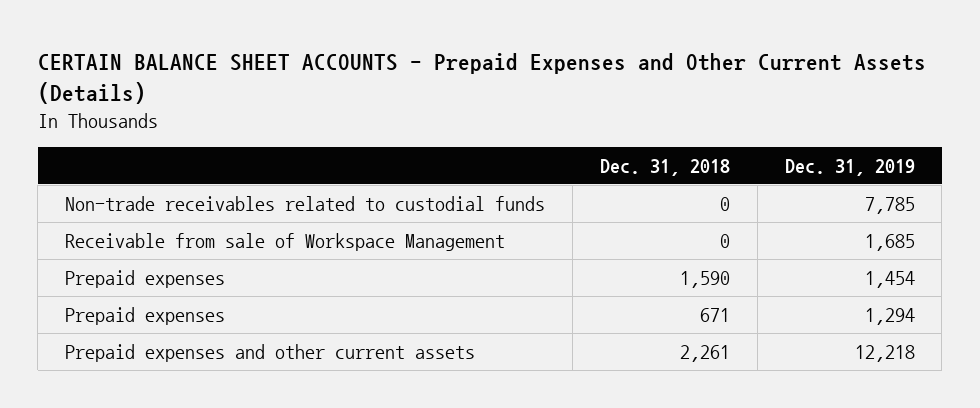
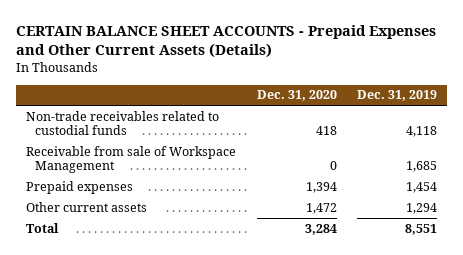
[599,158,730,176] Dec. 31, 2018 -> none
none -> [256,90,337,102] Dec. 31, 2020
[864,197,915,215] 7,785 -> [405,126,437,138] 4,118
[64,344,475,363] Prepaid expenses and other current assets -> none
[64,307,225,326] Prepaid expenses -> [26,201,148,212] Other current assets
none -> [26,222,60,233] Total

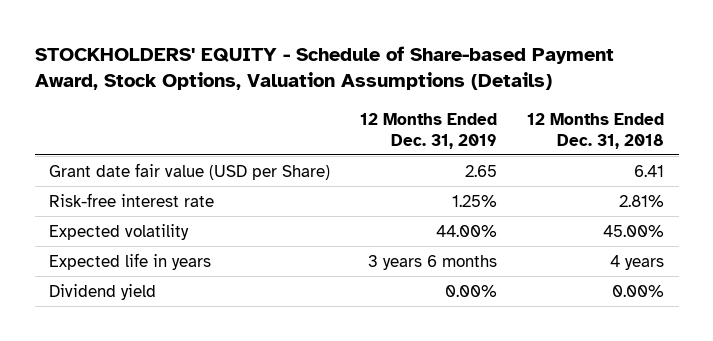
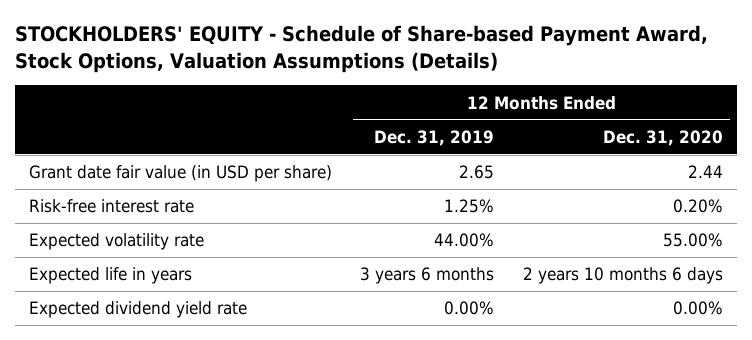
[526,112,664,149] 12 Months Ended Dec. 31, 2018 -> none
none -> [603,129,724,146] Dec. 31, 2020
[49,162,331,180] Grant date fair value (USD per Share) -> [28,165,332,183] Grant date fair value (in USD per share)
[49,223,190,240] Expected volatility -> [28,233,204,251] Expected volatility rate
[49,283,157,300] Dividend yield -> [28,301,247,319] Expected dividend yield rate

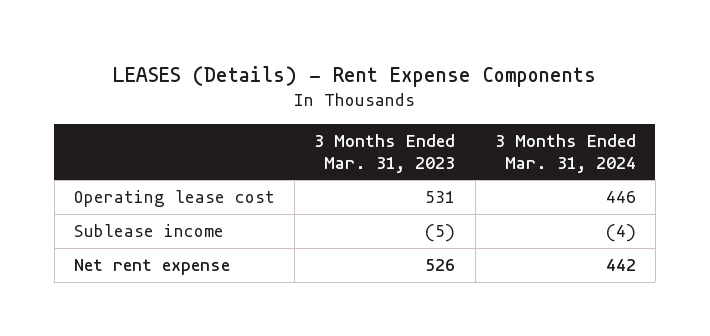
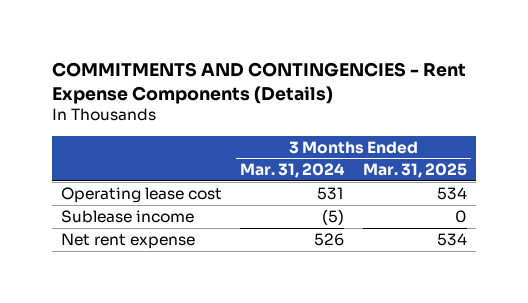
[112,65,596,87] LEASES (Details) - Rent Expense Components -> [51,61,466,104] COMMITMENTS AND CONTINGENCIES - Rent Expense Components (Details)
[314,133,456,173] 3 Months Ended Mar. 31, 2023 -> none
none -> [362,163,467,179] Mar. 31, 2025
[605,191,636,204] 446 -> [317,186,345,200] 531
[605,224,636,243] (4) -> [322,208,345,225] (5)
[605,259,636,272] 442 -> [314,232,345,246] 526

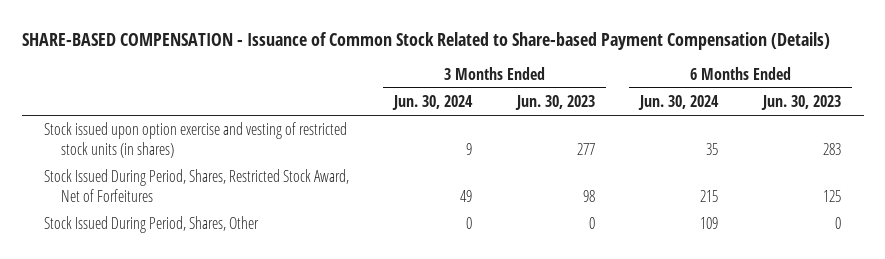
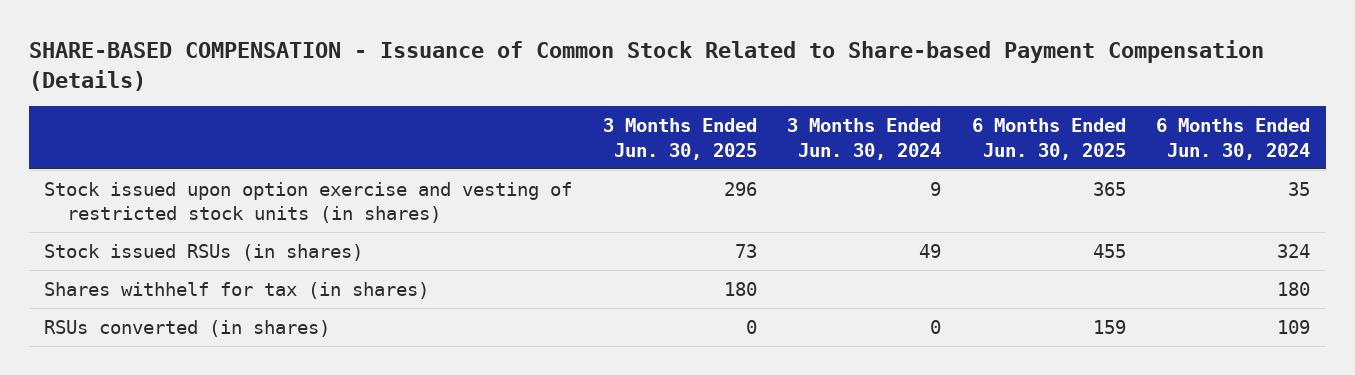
[515,95,596,111] Jun. 30, 2023 -> none
[761,95,842,111] Jun. 30, 2023 -> none
none -> [602,118,757,160] 3 Months Ended Jun. 30, 2025
none -> [971,118,1126,160] 6 Months Ended Jun. 30, 2025
[44,169,350,202] Stock Issued During Period, Shares, Restricted Stock Award, Net of Forfeitures -> [44,243,364,261] Stock issued RSUs (in shares)
[700,189,719,202] 215 -> [1277,243,1311,258] 324
none -> [44,281,430,299] Shares withhelf for tax (in shares)
[44,216,260,234] Stock Issued During Period, Shares, Other -> [44,319,331,337] RSUs converted (in shares)

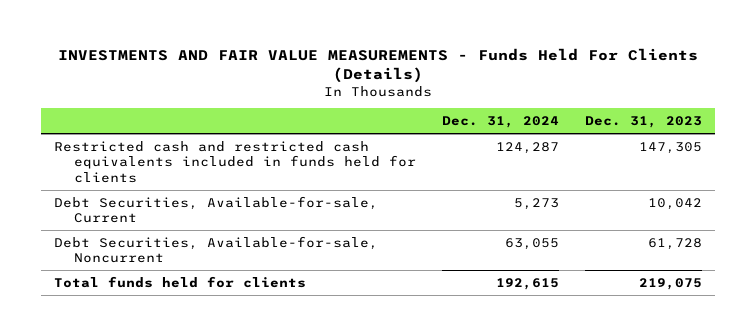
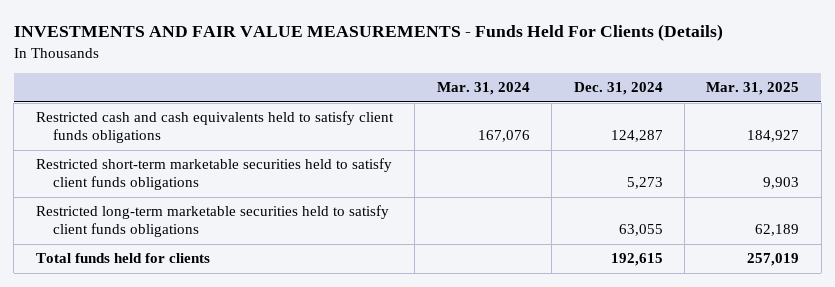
[584,116,702,129] Dec. 31, 2023 -> none
none -> [436,82,530,96] Mar. 31, 2024
none -> [706,82,800,96] Mar. 31, 2025
[54,140,416,183] Restricted cash and restricted cash equivalents included in funds held for clients -> [35,111,394,144] Restricted cash and cash equivalents held to satisfy client funds obligations
[54,195,379,224] Debt Securities, Available-for-sale, Current -> [35,158,392,191] Restricted short-term marketable securities held to satisfy client funds obligations
[54,235,379,264] Debt Securities, Available-for-sale, Noncurrent -> [35,205,389,238] Restricted long-term marketable securities held to satisfy client funds obligations

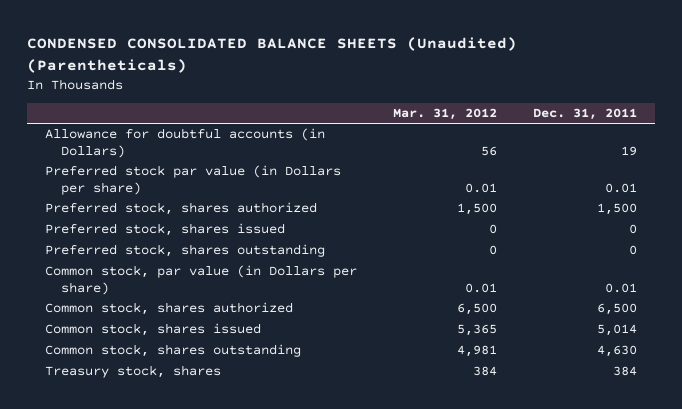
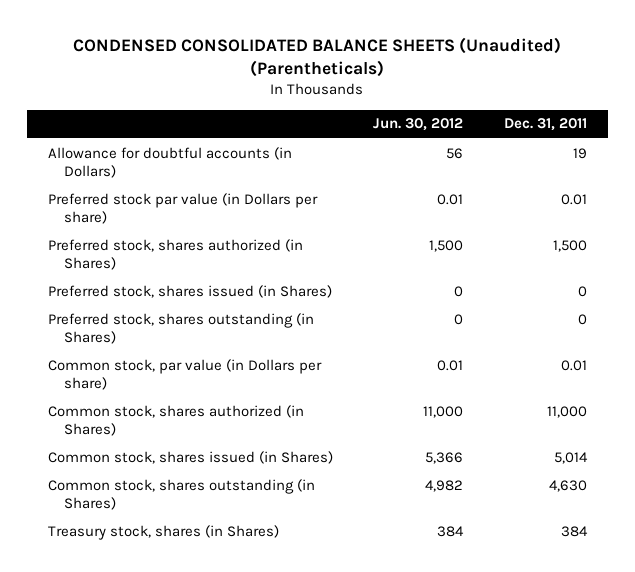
[392,108,497,121] Mar. 31, 2012 -> none
none -> [373,118,464,132] Jun. 30, 2012
[44,202,317,216] Preferred stock, shares authorized -> [47,238,303,270] Preferred stock, shares authorized (in Shares)
[44,223,285,237] Preferred stock, shares issued -> [47,284,332,298] Preferred stock, shares issued (in Shares)
[44,244,325,258] Preferred stock, shares outstanding -> [47,312,314,344] Preferred stock, shares outstanding (in Shares)
[44,302,293,316] Common stock, shares authorized -> [47,404,304,436] Common stock, shares authorized (in Shares)
[597,303,638,316] 6,500 -> [547,405,588,418] 11,000
[44,323,261,337] Common stock, shares issued -> [47,450,333,464] Common stock, shares issued (in Shares)
[44,344,301,358] Common stock, shares outstanding -> [47,478,315,510] Common stock, shares outstanding (in Shares)
[44,365,221,379] Treasury stock, shares -> [47,524,279,540] Treasury stock, shares (in Shares)

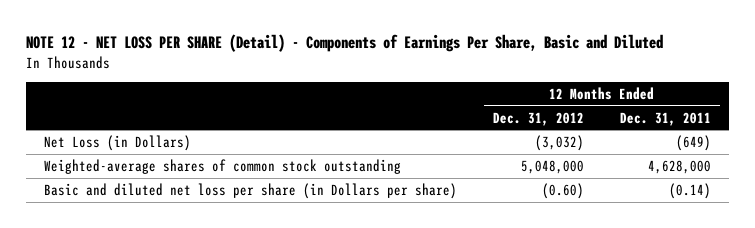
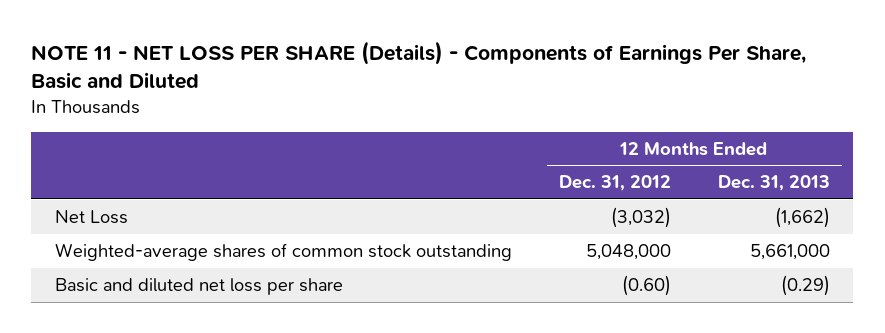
[25,34,663,53] NOTE 12 - NET LOSS PER SHARE (Detail) - Components of Earnings Per Share, Basic and Diluted -> [31,40,807,90] NOTE 11 - NET LOSS PER SHARE (Details) - Components of Earnings Per Share, Basic and Diluted
[620,111,712,126] Dec. 31, 2011 -> none
none -> [717,175,830,192] Dec. 31, 2013
[44,134,192,151] Net Loss (in Dollars) -> [54,210,128,225] Net Loss
[44,182,458,199] Basic and diluted net loss per share (in Dollars per share) -> [54,278,343,296] Basic and diluted net loss per share

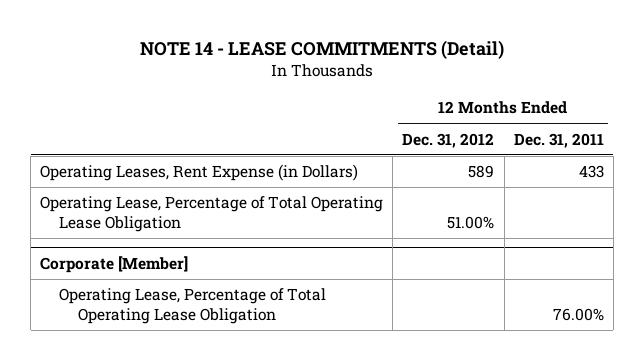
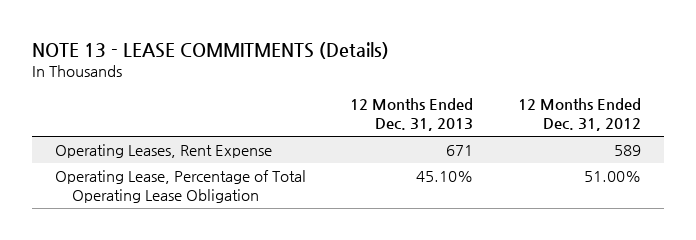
[139,40,504,60] NOTE 14 - LEASE COMMITMENTS (Detail) -> [32,41,390,59] NOTE 13 - LEASE COMMITMENTS (Details)
[513,132,604,148] Dec. 31, 2011 -> none
none -> [350,98,474,132] 12 Months Ended Dec. 31, 2013
[40,164,359,182] Operating Leases, Rent Expense (in Dollars) -> [54,144,272,159] Operating Leases, Rent Expense
[40,256,189,274] Corporate [Member] -> none
[59,288,327,324] Operating Lease, Percentage of Total Operating Lease Obligation -> none

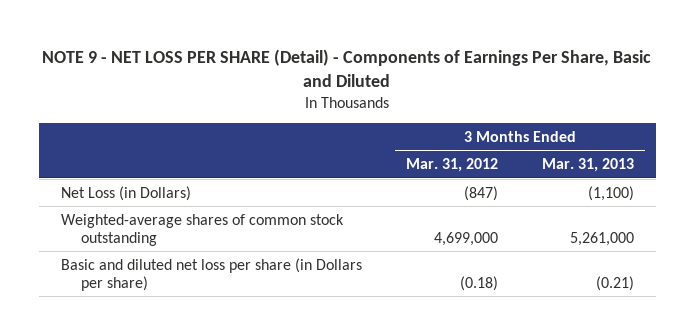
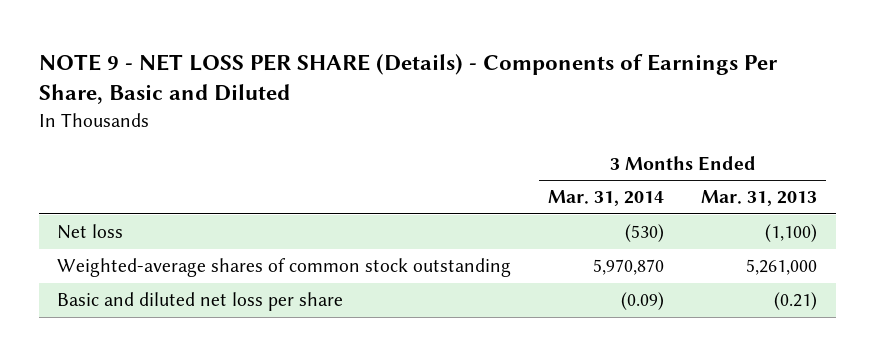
[42,49,652,88] NOTE 9 - NET LOSS PER SHARE (Detail) - Components of Earnings Per Share, Basic and Diluted -> [39,53,779,105] NOTE 9 - NET LOSS PER SHARE (Details) - Components of Earnings Per Share, Basic and Diluted
[405,158,498,173] Mar. 31, 2012 -> none
none -> [548,190,665,207] Mar. 31, 2014
[61,185,192,201] Net Loss (in Dollars) -> [57,224,124,240] Net loss
[61,257,363,291] Basic and diluted net loss per share (in Dollars per share) -> [57,292,344,312] Basic and diluted net loss per share

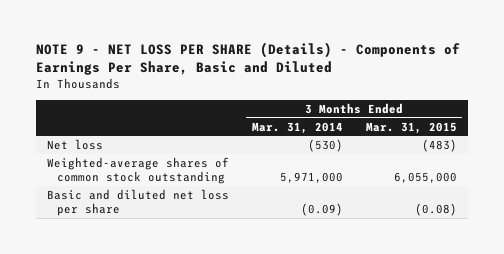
[701,190,818,207] Mar. 31, 2013 -> none
none -> [365,121,457,134] Mar. 31, 2015
[593,259,665,276] 5,970,870 -> [279,171,343,183] 5,971,000

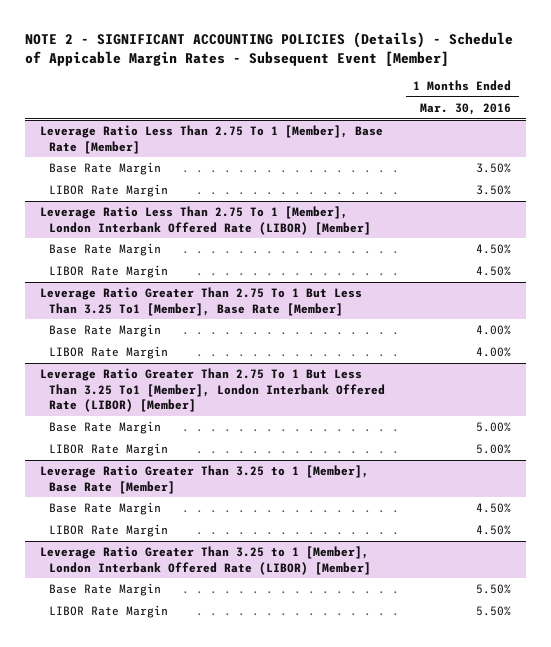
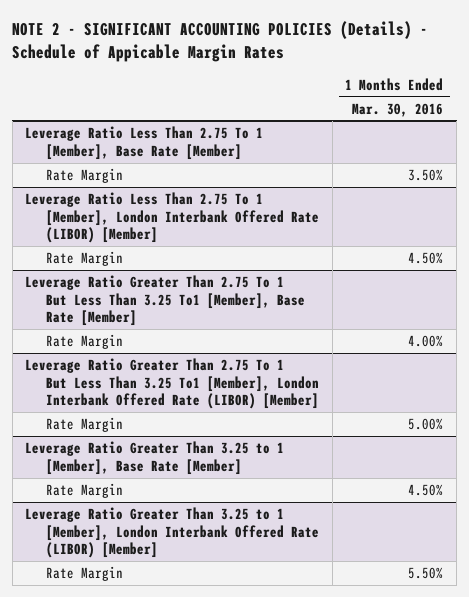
[25,32,514,67] NOTE 2 - SIGNIFICANT ACCOUNTING POLICIES (Details) - Schedule of Appicable Margin Rates - Subsequent Event [Member] -> [12,20,429,62] NOTE 2 - SIGNIFICANT ACCOUNTING POLICIES (Details) - Schedule of Appicable Margin Rates
[48,184,168,198] LIBOR Rate Margin -> none
[48,162,161,176] Base Rate Margin -> [45,168,123,184] Rate Margin
[48,265,168,279] LIBOR Rate Margin -> none
[48,243,161,257] Base Rate Margin -> [45,251,123,267] Rate Margin
[48,346,168,360] LIBOR Rate Margin -> none
[48,324,161,338] Base Rate Margin -> [45,334,123,350] Rate Margin
[48,443,168,457] LIBOR Rate Margin -> none
[48,421,161,435] Base Rate Margin -> [45,417,123,433] Rate Margin
[48,524,168,538] LIBOR Rate Margin -> none
[48,502,161,516] Base Rate Margin -> [45,483,123,499] Rate Margin
[48,605,168,619] LIBOR Rate Margin -> none
[48,583,161,597] Base Rate Margin -> [45,566,123,582] Rate Margin

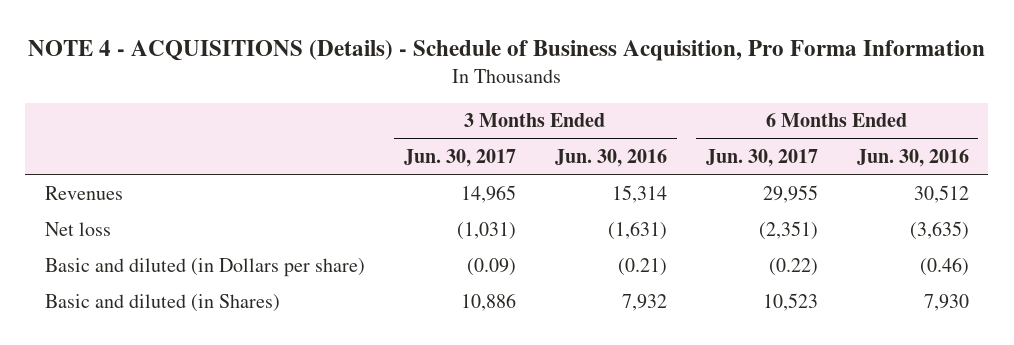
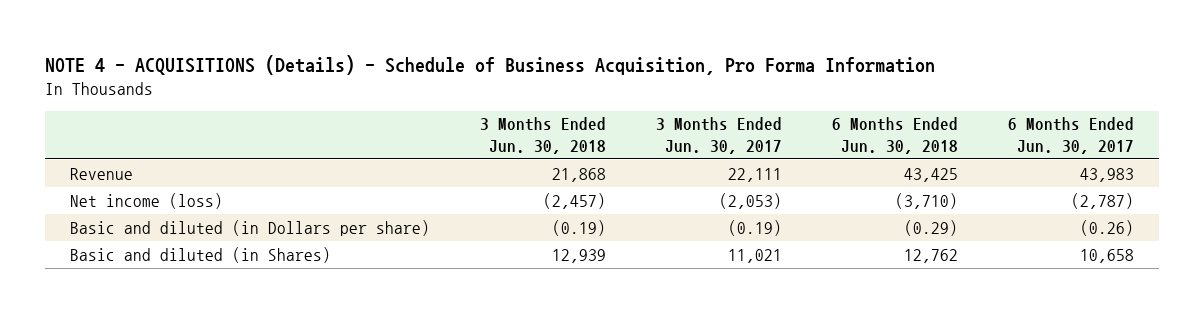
[554,149,667,168] Jun. 30, 2016 -> none
[856,149,969,168] Jun. 30, 2016 -> none
none -> [479,117,606,154] 3 Months Ended Jun. 30, 2018
none -> [831,117,958,154] 6 Months Ended Jun. 30, 2018
[44,186,123,201] Revenues -> none
none -> [69,167,133,180] Revenue
[44,222,111,237] Net loss -> [69,192,223,209] Net income (loss)
[456,222,516,241] (1,031) -> [718,192,782,209] (2,053)
[758,221,818,241] (2,351) -> [1070,192,1134,209] (2,787)
[466,258,516,277] (0.09) -> [727,219,782,236] (0.19)
[768,258,818,277] (0.22) -> [1079,219,1134,236] (0.26)
[460,293,516,312] 10,886 -> [727,248,782,263] 11,021
[762,293,818,312] 10,523 -> [1079,248,1134,263] 10,658

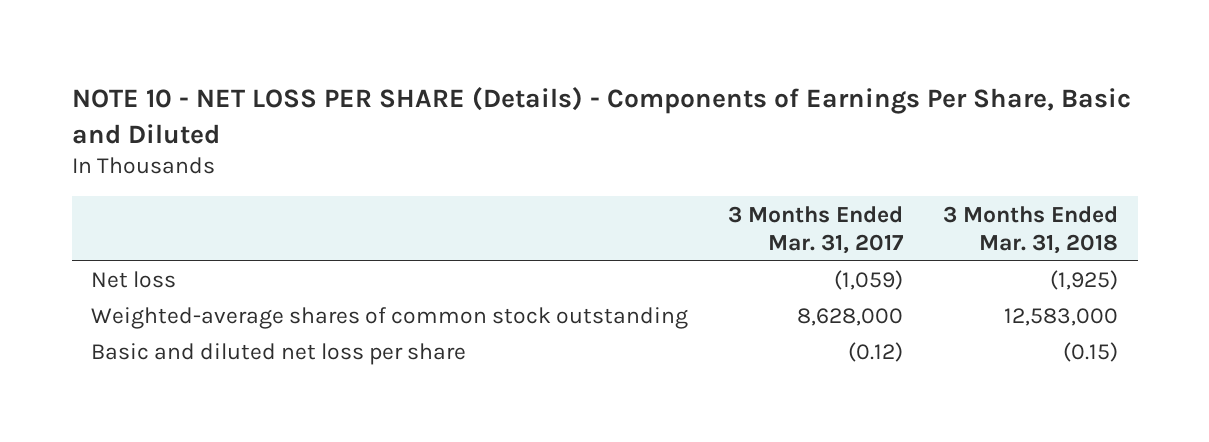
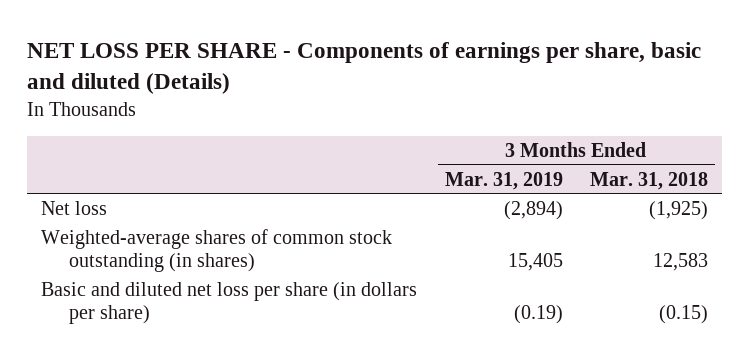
[71,87,1131,144] NOTE 10 - NET LOSS PER SHARE (Details) - Components of Earnings Per Share, Basic and Diluted -> [26,41,701,94] NET LOSS PER SHARE - Components of earnings per share, basic and diluted (Details)
[728,205,905,255] 3 Months Ended Mar. 31, 2017 -> none
none -> [444,171,563,190] Mar. 31, 2019
[91,307,689,330] Weighted-average shares of common stock outstanding -> [40,228,392,273] Weighted-average shares of common stock outstanding (in shares)
[1003,308,1118,327] 12,583,000 -> [653,253,709,272] 12,583
[91,343,467,366] Basic and diluted net loss per share -> [40,281,417,325] Basic and diluted net loss per share (in dollars per share)

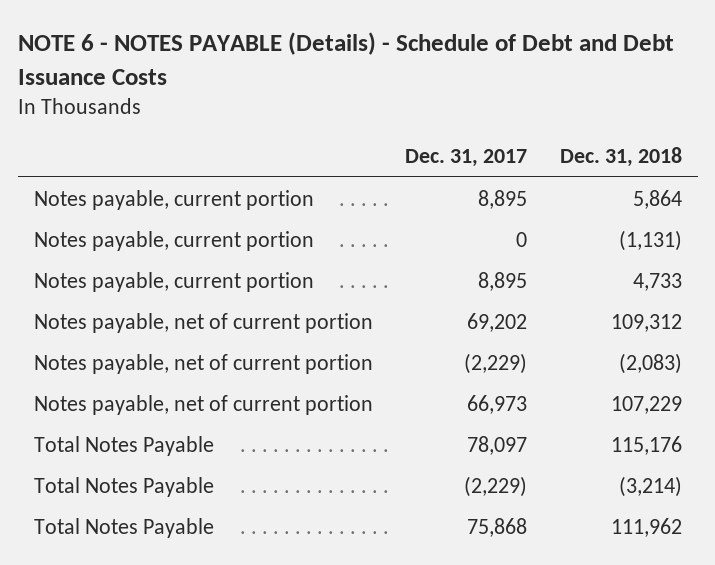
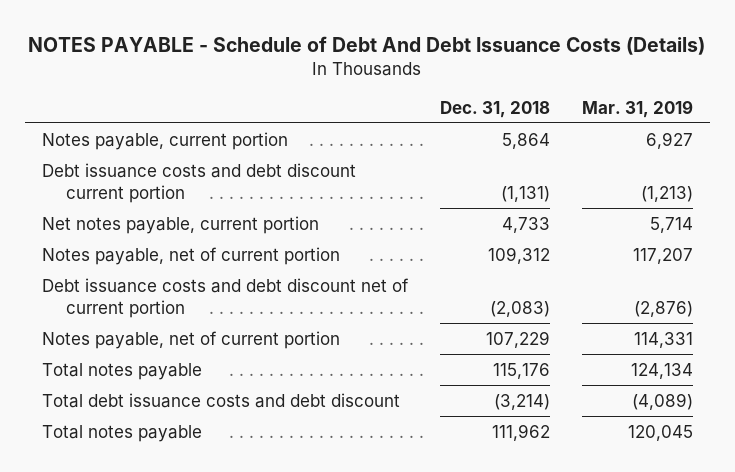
[17,32,674,85] NOTE 6 - NOTES PAYABLE (Details) - Schedule of Debt and Debt Issuance Costs -> [28,35,706,55] NOTES PAYABLE - Schedule of Debt And Debt Issuance Costs (Details)
[405,149,528,168] Dec. 31, 2017 -> none
none -> [582,99,694,118] Mar. 31, 2019
[33,230,314,251] Notes payable, current portion -> [41,162,356,203] Debt issuance costs and debt discount current portion
[33,271,314,292] Notes payable, current portion -> [41,215,319,234] Net notes payable, current portion
[33,353,373,374] Notes payable, net of current portion -> [41,277,409,318] Debt issuance costs and debt discount net of current portion
[33,435,214,456] Total Notes Payable -> [41,362,202,380] Total notes payable
[33,476,214,497] Total Notes Payable -> [41,392,400,408] Total debt issuance costs and debt discount
[33,517,214,538] Total Notes Payable -> [41,424,202,442] Total notes payable

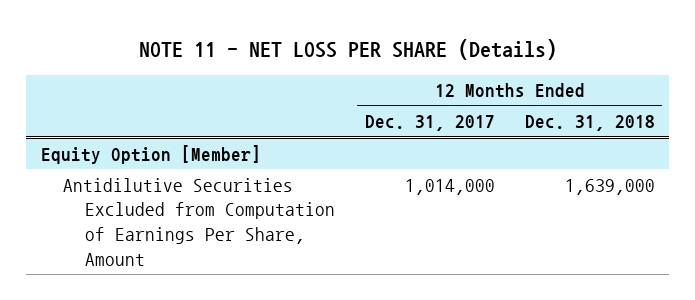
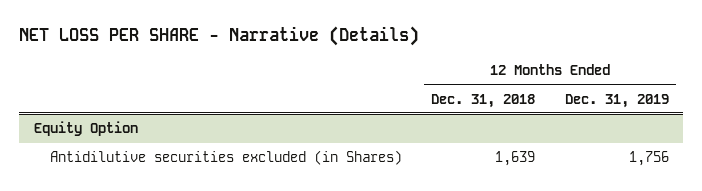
[138,38,557,60] NOTE 11 - NET LOSS PER SHARE (Details) -> [19,26,420,47] NET LOSS PER SHARE - Narrative (Details)
[364,115,495,132] Dec. 31, 2017 -> none
none -> [564,93,669,108] Dec. 31, 2019
[40,144,261,164] Equity Option [Member] -> [33,121,138,137] Equity Option
[62,177,335,266] Antidilutive Securities Excluded from Computation of Earnings Per Share, Amount -> [50,150,403,166] Antidilutive securities excluded (in Shares)
[564,178,655,195] 1,639,000 -> [495,151,536,167] 1,639

